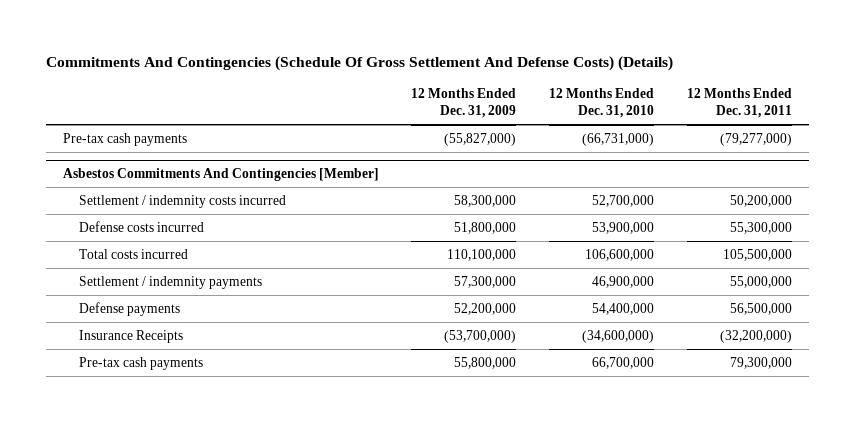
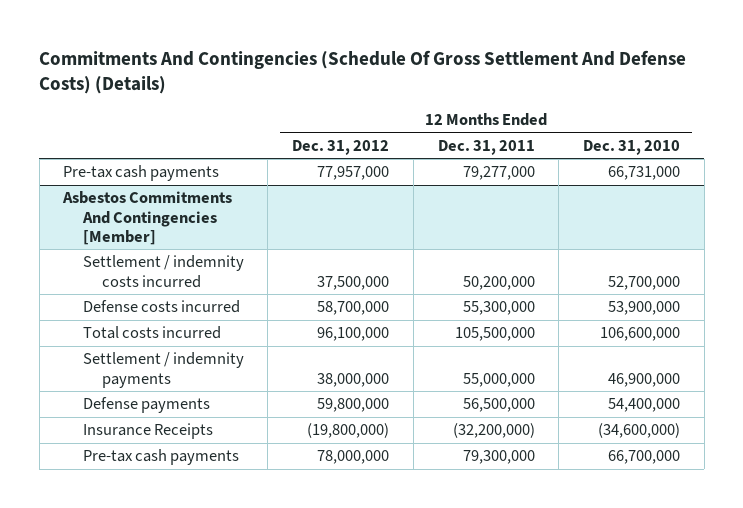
[411,88,517,119] 12 Months Ended Dec. 31, 2009 -> none
none -> [292,139,390,155] Dec. 31, 2012
[582,132,655,146] (66,731,000) -> [607,166,680,181] 66,731,000
[720,132,793,146] (79,277,000) -> [462,166,535,181] 79,277,000

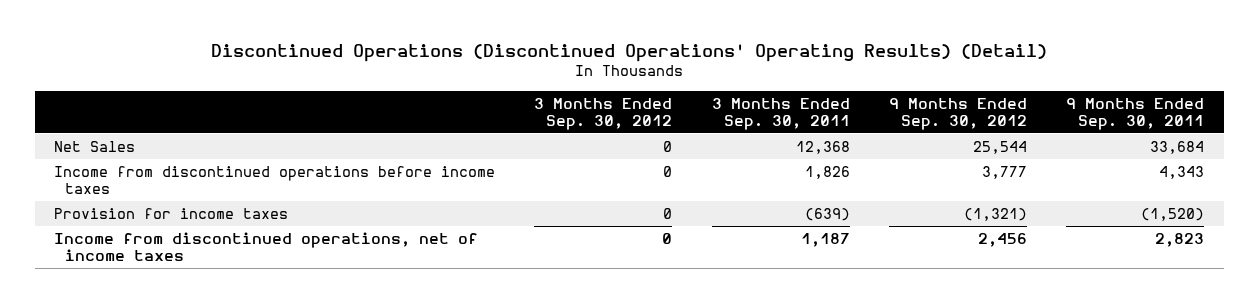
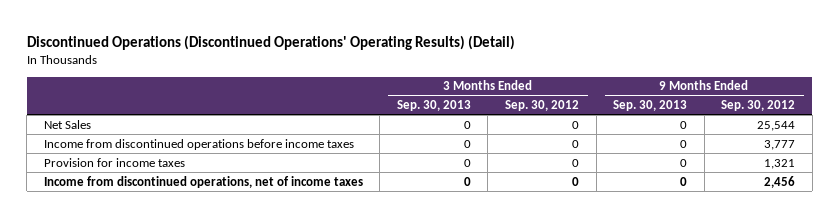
[711,97,850,130] 3 Months Ended Sep. 30, 2011 -> none
[1065,97,1204,130] 9 Months Ended Sep. 30, 2011 -> none
none -> [396,99,471,111] Sep. 30, 2013
none -> [613,99,688,111] Sep. 30, 2013
[963,208,1027,222] (1,321) -> [764,158,796,169] 1,321

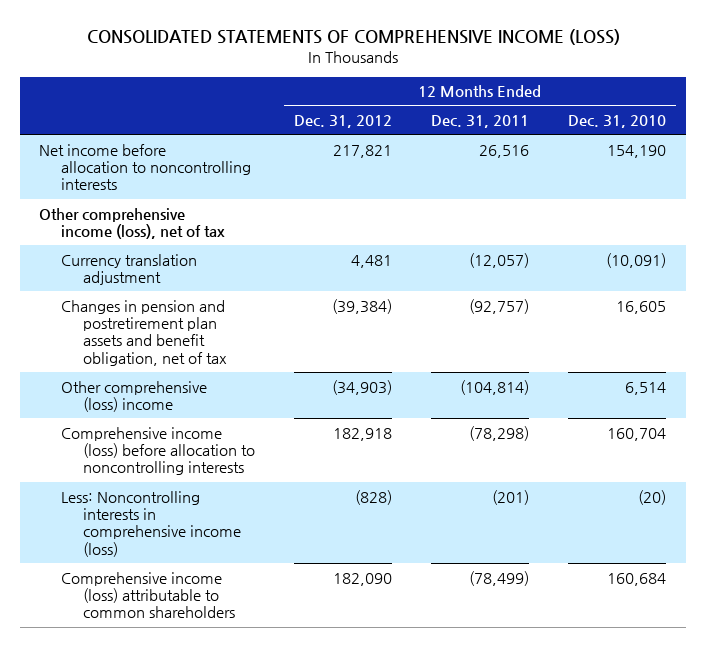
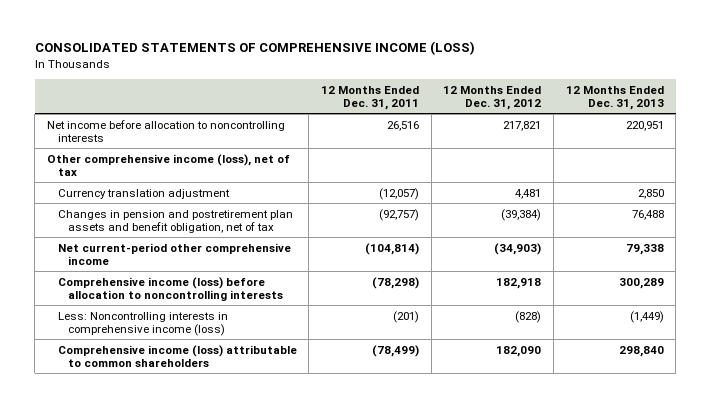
[568,115,667,129] Dec. 31, 2010 -> none
none -> [565,85,664,110] 12 Months Ended Dec. 31, 2013
[60,380,207,412] Other comprehensive (loss) income -> [57,242,291,265] Net current-period other comprehensive income

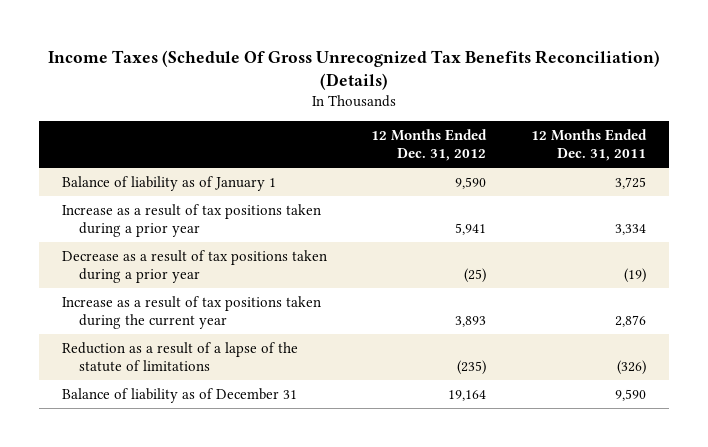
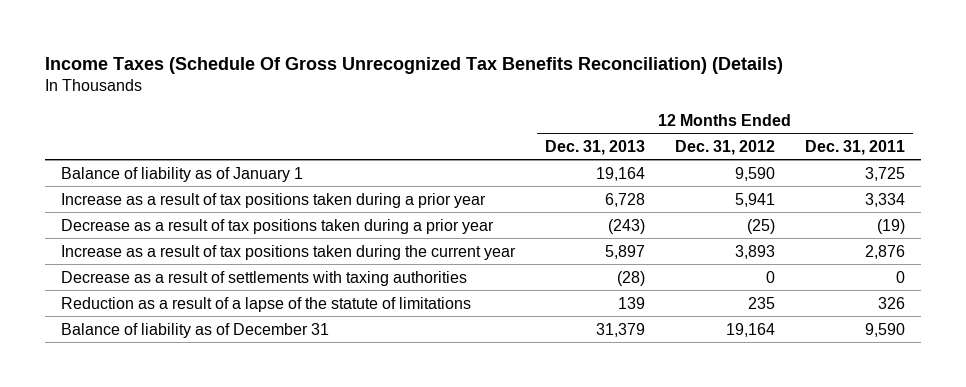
none -> [544,139,645,155] Dec. 31, 2013
none -> [60,270,467,286] Decrease as a result of settlements with taxing authorities
[457,359,487,375] (235) -> [748,296,776,309] 235
[617,359,647,375] (326) -> [878,296,906,309] 326

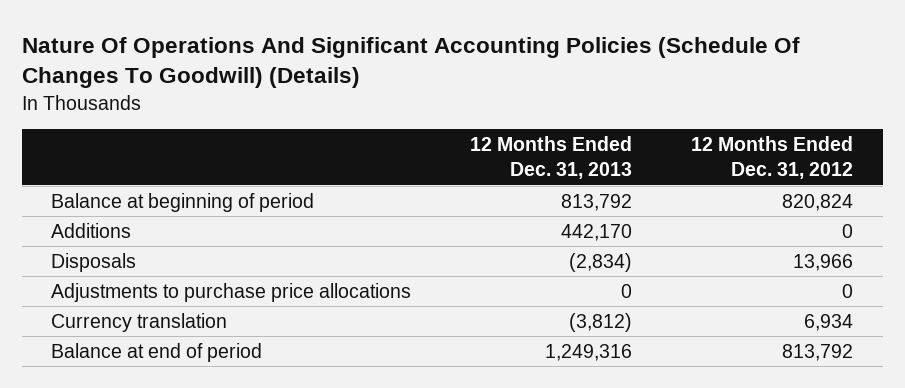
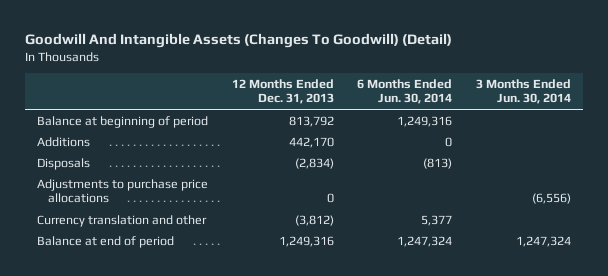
[21,36,800,89] Nature Of Operations And Significant Accounting Policies (Schedule Of Changes To Goodwill) (Details) -> [24,33,452,49] Goodwill And Intangible Assets (Changes To Goodwill) (Detail)
[691,136,854,180] 12 Months Ended Dec. 31, 2012 -> none
none -> [357,79,453,105] 6 Months Ended Jun. 30, 2014
none -> [476,79,572,105] 3 Months Ended Jun. 30, 2014
[51,312,228,332] Currency translation -> [36,214,207,227] Currency translation and other

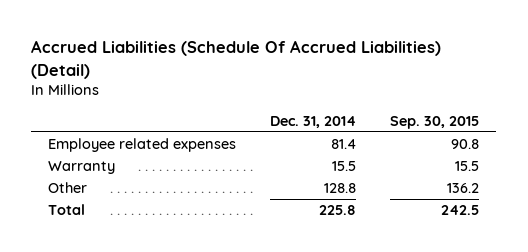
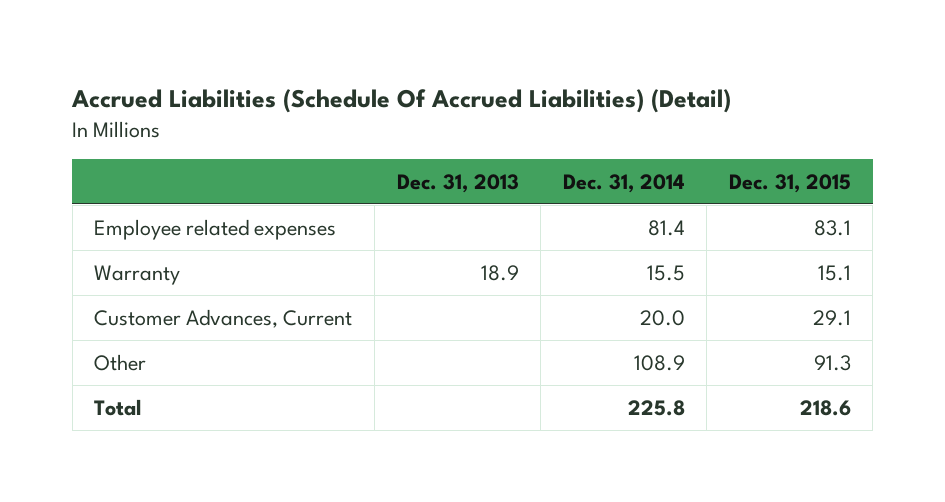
[390,115,480,129] Sep. 30, 2015 -> none
none -> [396,173,519,193] Dec. 31, 2013
none -> [728,173,851,193] Dec. 31, 2015
none -> [94,308,353,328] Customer Advances, Current
[324,183,357,194] 128.8 -> [633,354,685,371] 108.9

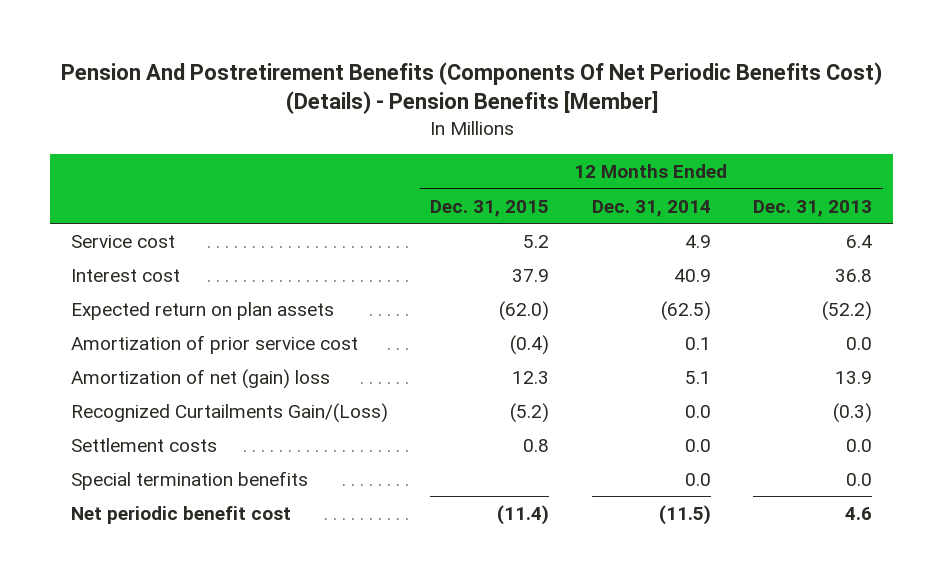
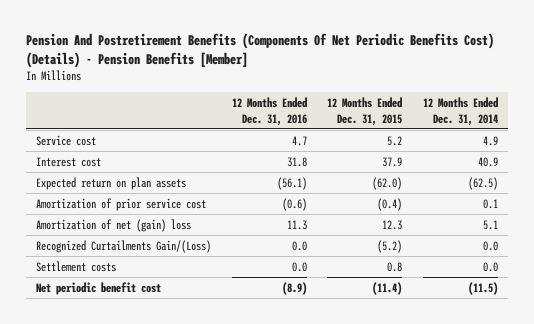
[753,199,873,217] Dec. 31, 2013 -> none
none -> [231,97,307,126] 12 Months Ended Dec. 31, 2016
[71,471,309,491] Special termination benefits -> none

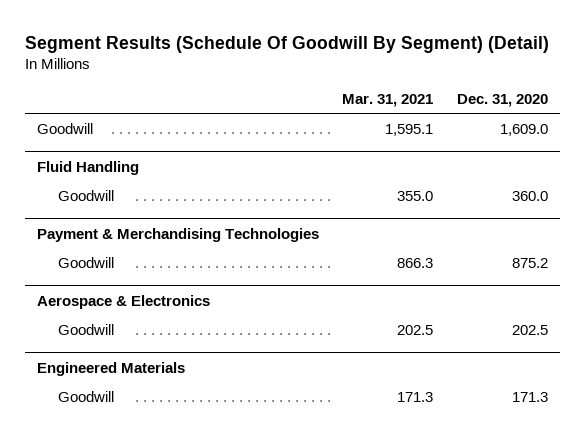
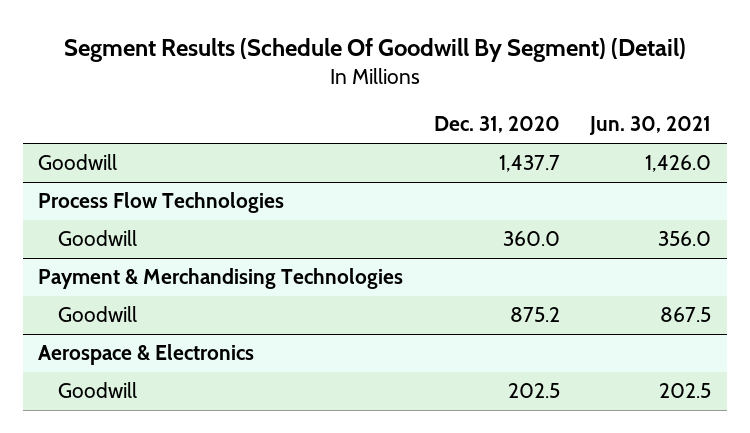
[342,93,434,107] Mar. 31, 2021 -> none
none -> [589,116,712,136] Jun. 30, 2021
[36,160,139,175] Fluid Handling -> none
[500,123,549,136] 1,609.0 -> [498,155,560,173] 1,437.7
none -> [38,192,285,214] Process Flow Technologies
[36,361,185,376] Engineered Materials -> none
[58,390,115,402] Goodwill -> none

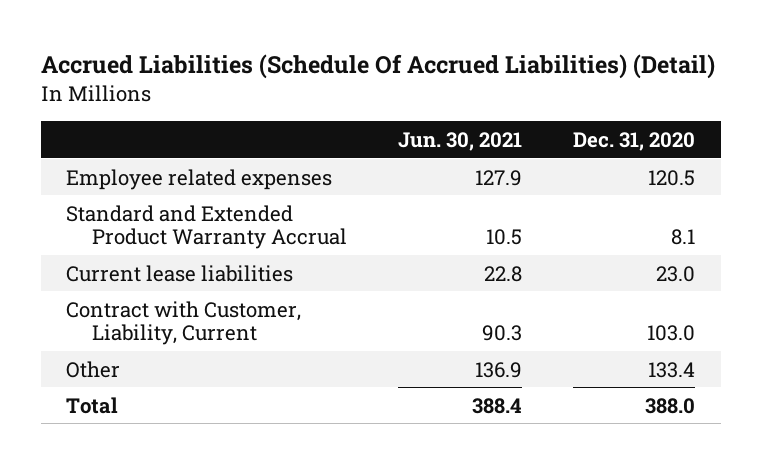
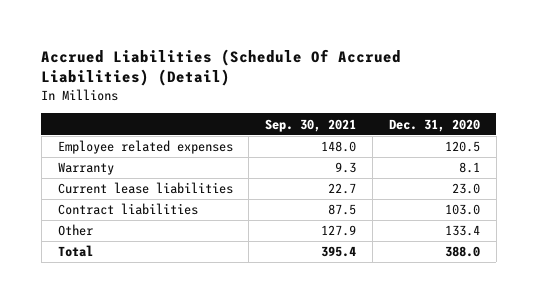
[397,131,522,151] Jun. 30, 2021 -> none
none -> [265,118,357,132] Sep. 30, 2021
[66,204,347,250] Standard and Extended Product Warranty Accrual -> [57,162,114,176] Warranty
[66,300,302,346] Contract with Customer, Liability, Current -> [57,203,198,216] Contract liabilities

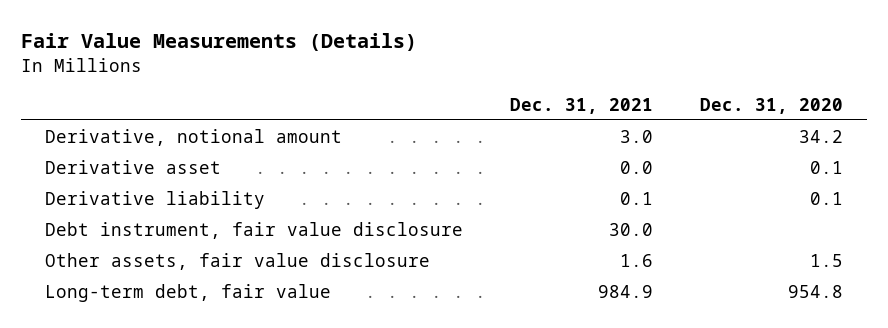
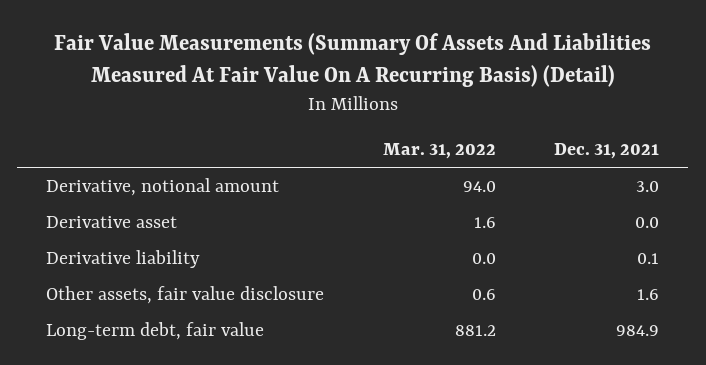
[20,33,417,52] Fair Value Measurements (Details) -> [53,32,651,88] Fair Value Measurements (Summary Of Assets And Liabilities Measured At Fair Value On A Recurring Basis) (Detail)
[700,98,844,115] Dec. 31, 2020 -> none
none -> [382,143,496,160] Mar. 31, 2022
[44,221,463,239] Debt instrument, fair value disclosure -> none

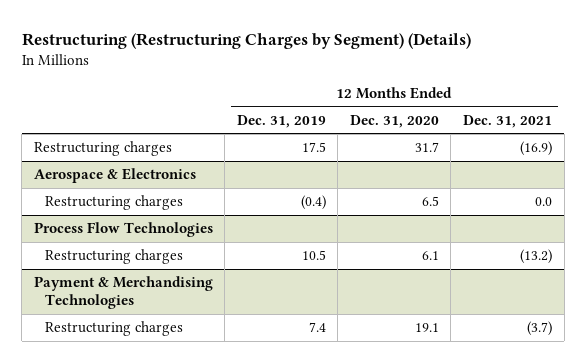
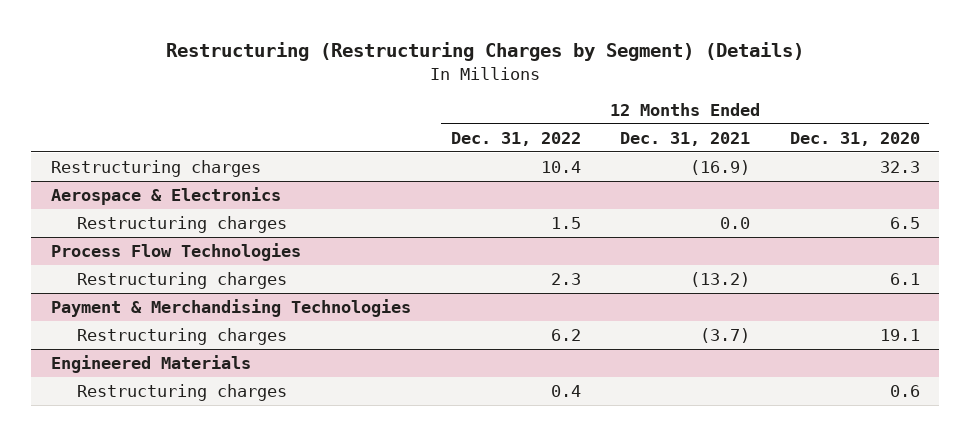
[236,114,326,128] Dec. 31, 2019 -> none
none -> [450,131,581,146] Dec. 31, 2022
[414,142,439,153] 31.7 -> [879,160,920,173] 32.3
none -> [51,354,252,373] Engineered Materials
none -> [76,383,287,401] Restructuring charges

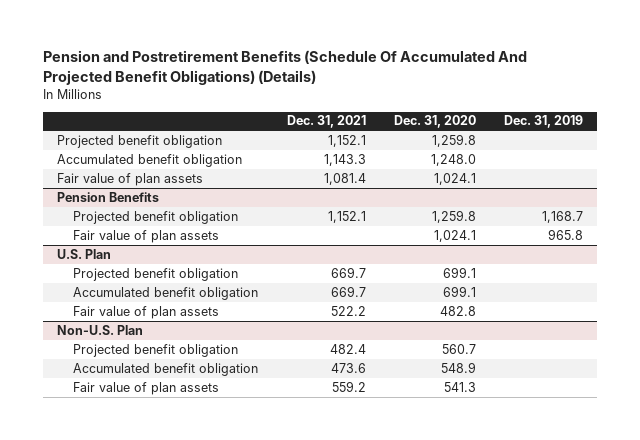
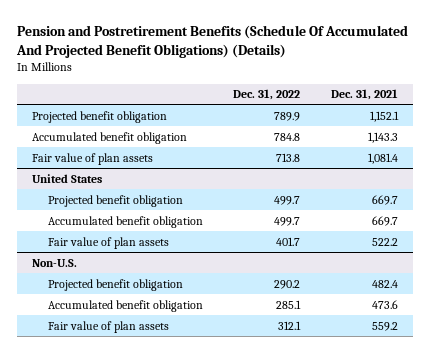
[393,115,476,129] Dec. 31, 2020 -> none
[504,115,584,129] Dec. 31, 2019 -> none
none -> [233,89,301,101] Dec. 31, 2022
[56,191,159,202] Pension Benefits -> none
[73,210,239,224] Projected benefit obligation -> none
[73,229,220,243] Fair value of plan assets -> none
[56,248,111,259] U.S. Plan -> none
none -> [32,173,103,183] United States
[56,324,143,335] Non-U.S. Plan -> [32,258,78,267] Non-U.S.

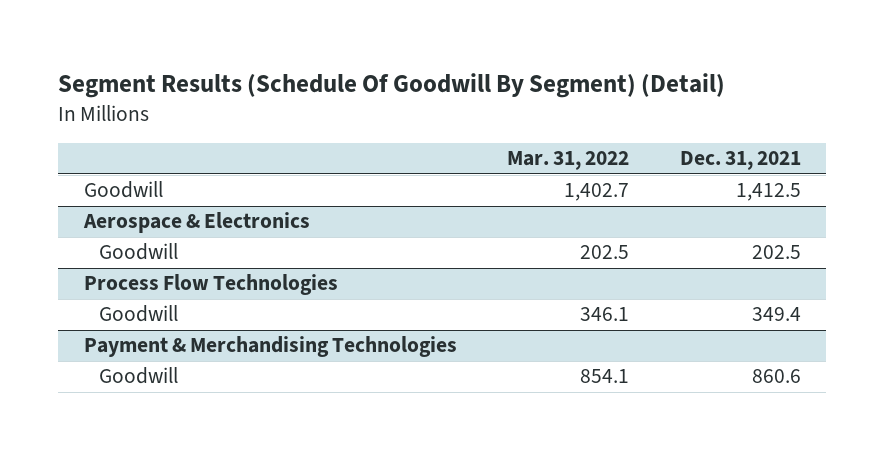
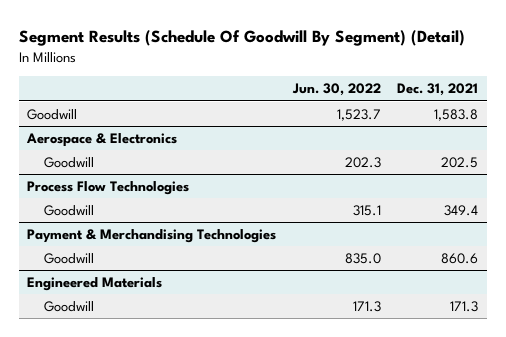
[507,151,630,171] Mar. 31, 2022 -> none
none -> [291,83,381,97] Jun. 30, 2022
[735,183,801,202] 1,412.5 -> [434,108,479,121] 1,583.8
none -> [27,276,163,291] Engineered Materials
none -> [43,300,94,312] Goodwill

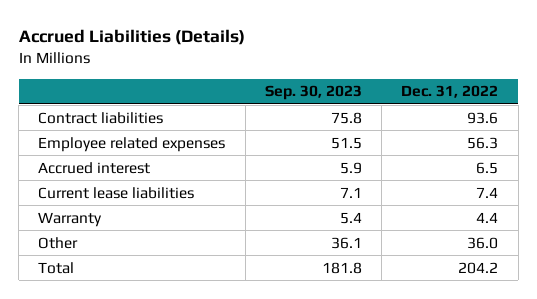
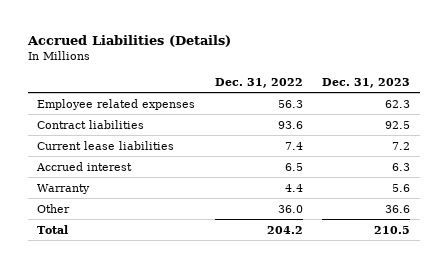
[264,85,362,101] Sep. 30, 2023 -> none
none -> [321,77,410,88] Dec. 31, 2023
[38,111,164,124] Contract liabilities -> [37,119,145,129] Contract liabilities
[38,161,151,174] Accrued interest -> [36,161,133,171] Accrued interest

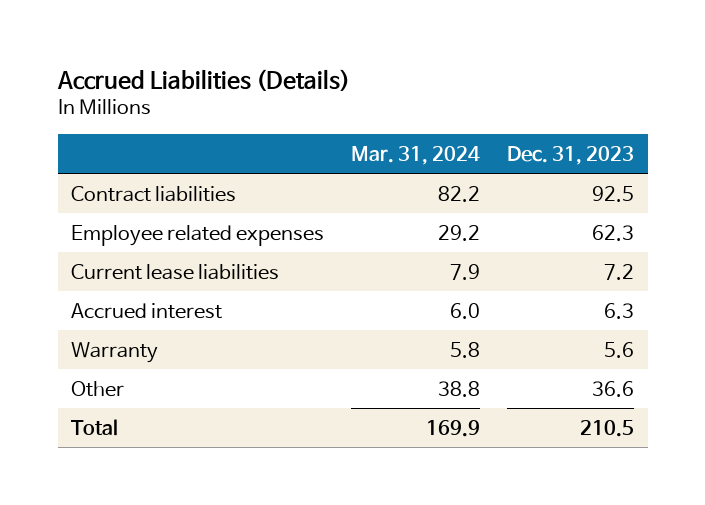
[214,77,303,88] Dec. 31, 2022 -> none
none -> [351,145,481,165] Mar. 31, 2024
[37,98,196,110] Employee related expenses -> [71,224,325,246] Employee related expenses

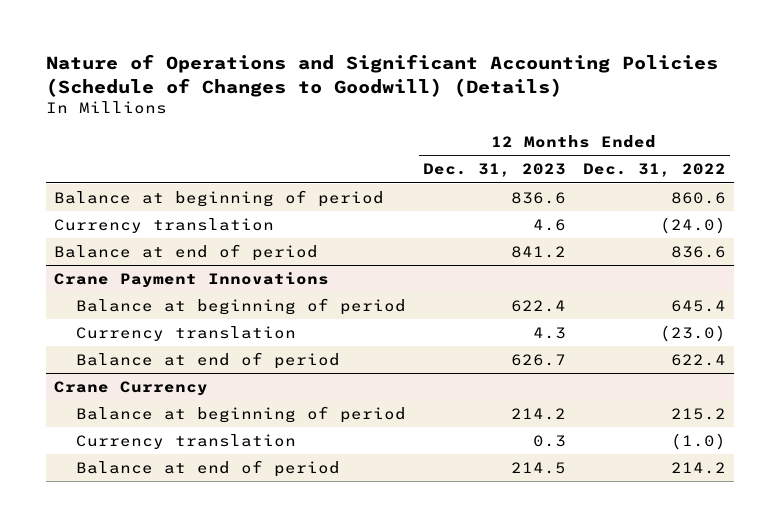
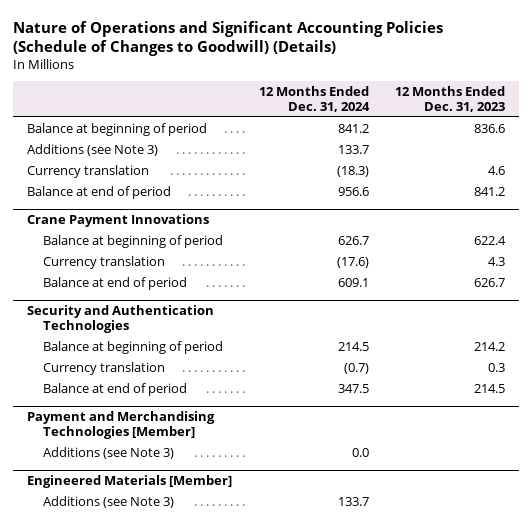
[582,163,726,178] Dec. 31, 2022 -> none
none -> [258,86,370,112] 12 Months Ended Dec. 31, 2024
none -> [26,143,158,156] Additions (see Note 3)
[54,380,209,396] Crane Currency -> [26,305,214,333] Security and Authentication Technologies
none -> [26,411,215,439] Payment and Merchandising Technologies [Member]
none -> [43,446,175,459] Additions (see Note 3)
none -> [26,475,232,489] Engineered Materials [Member]
none -> [43,495,175,508] Additions (see Note 3)

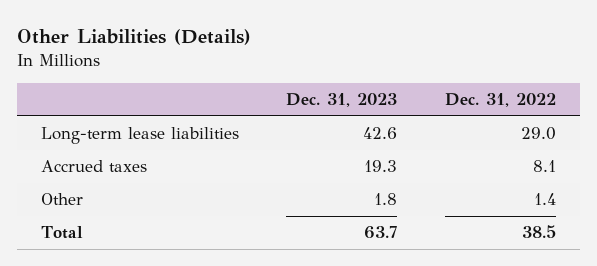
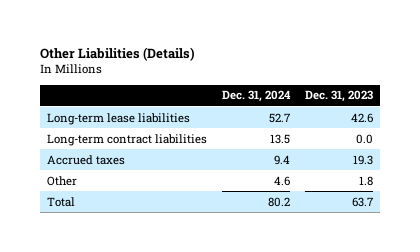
[445,93,557,108] Dec. 31, 2022 -> none
none -> [222,90,292,103] Dec. 31, 2024
none -> [47,133,208,146] Long-term contract liabilities

